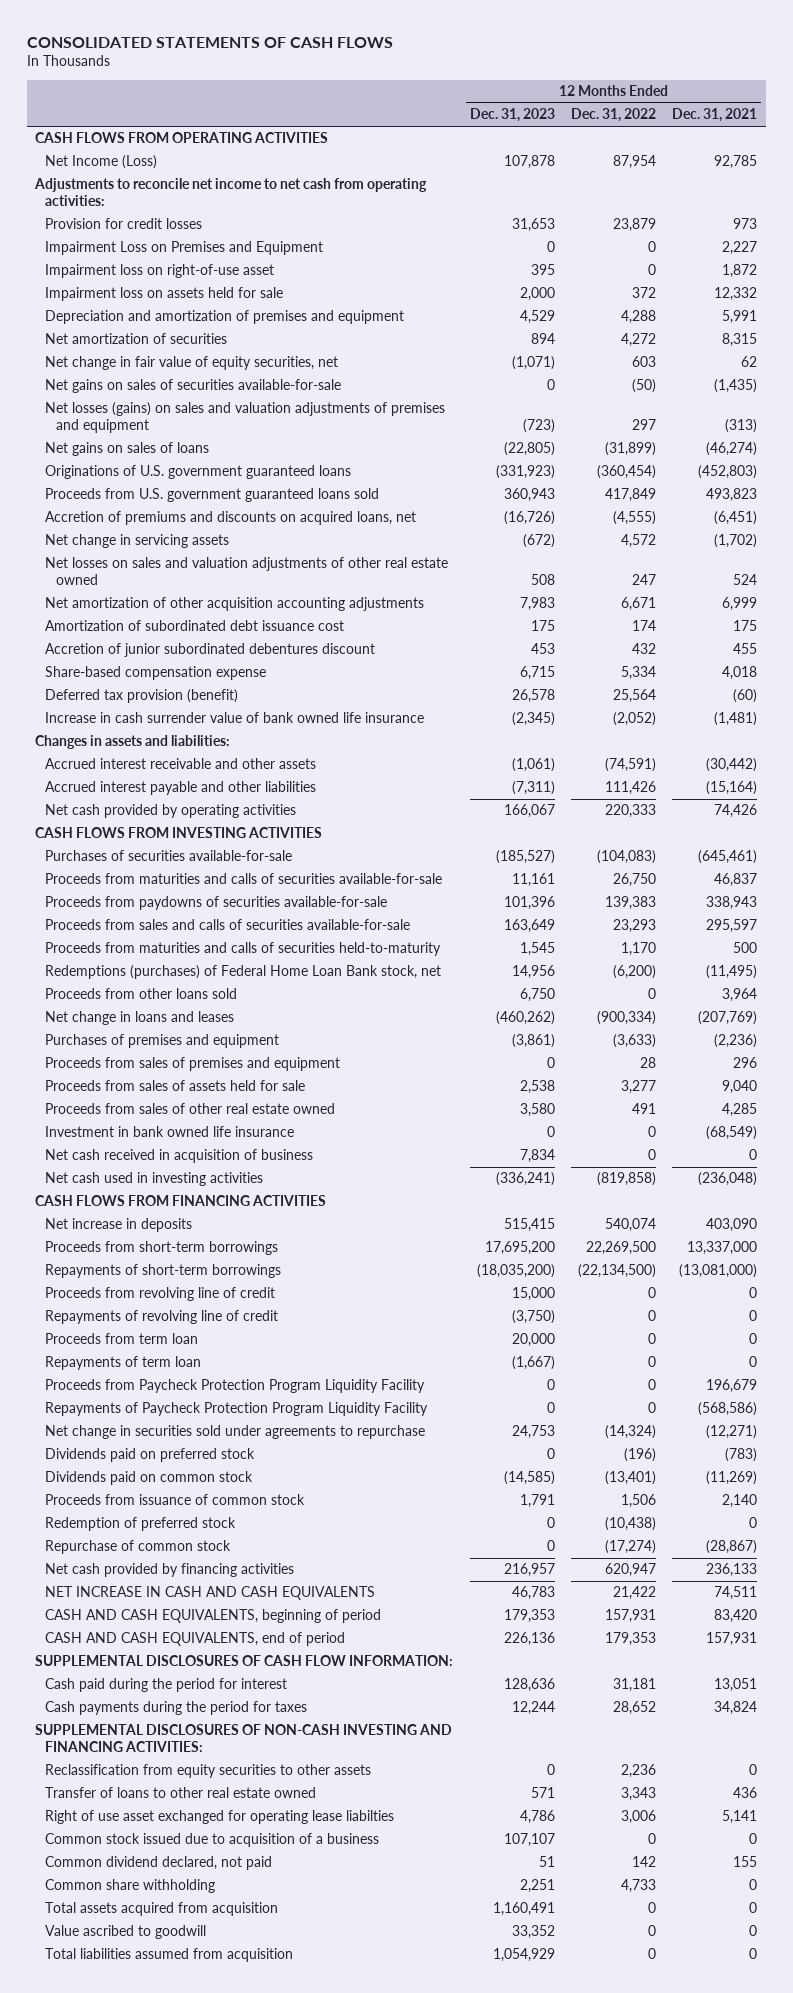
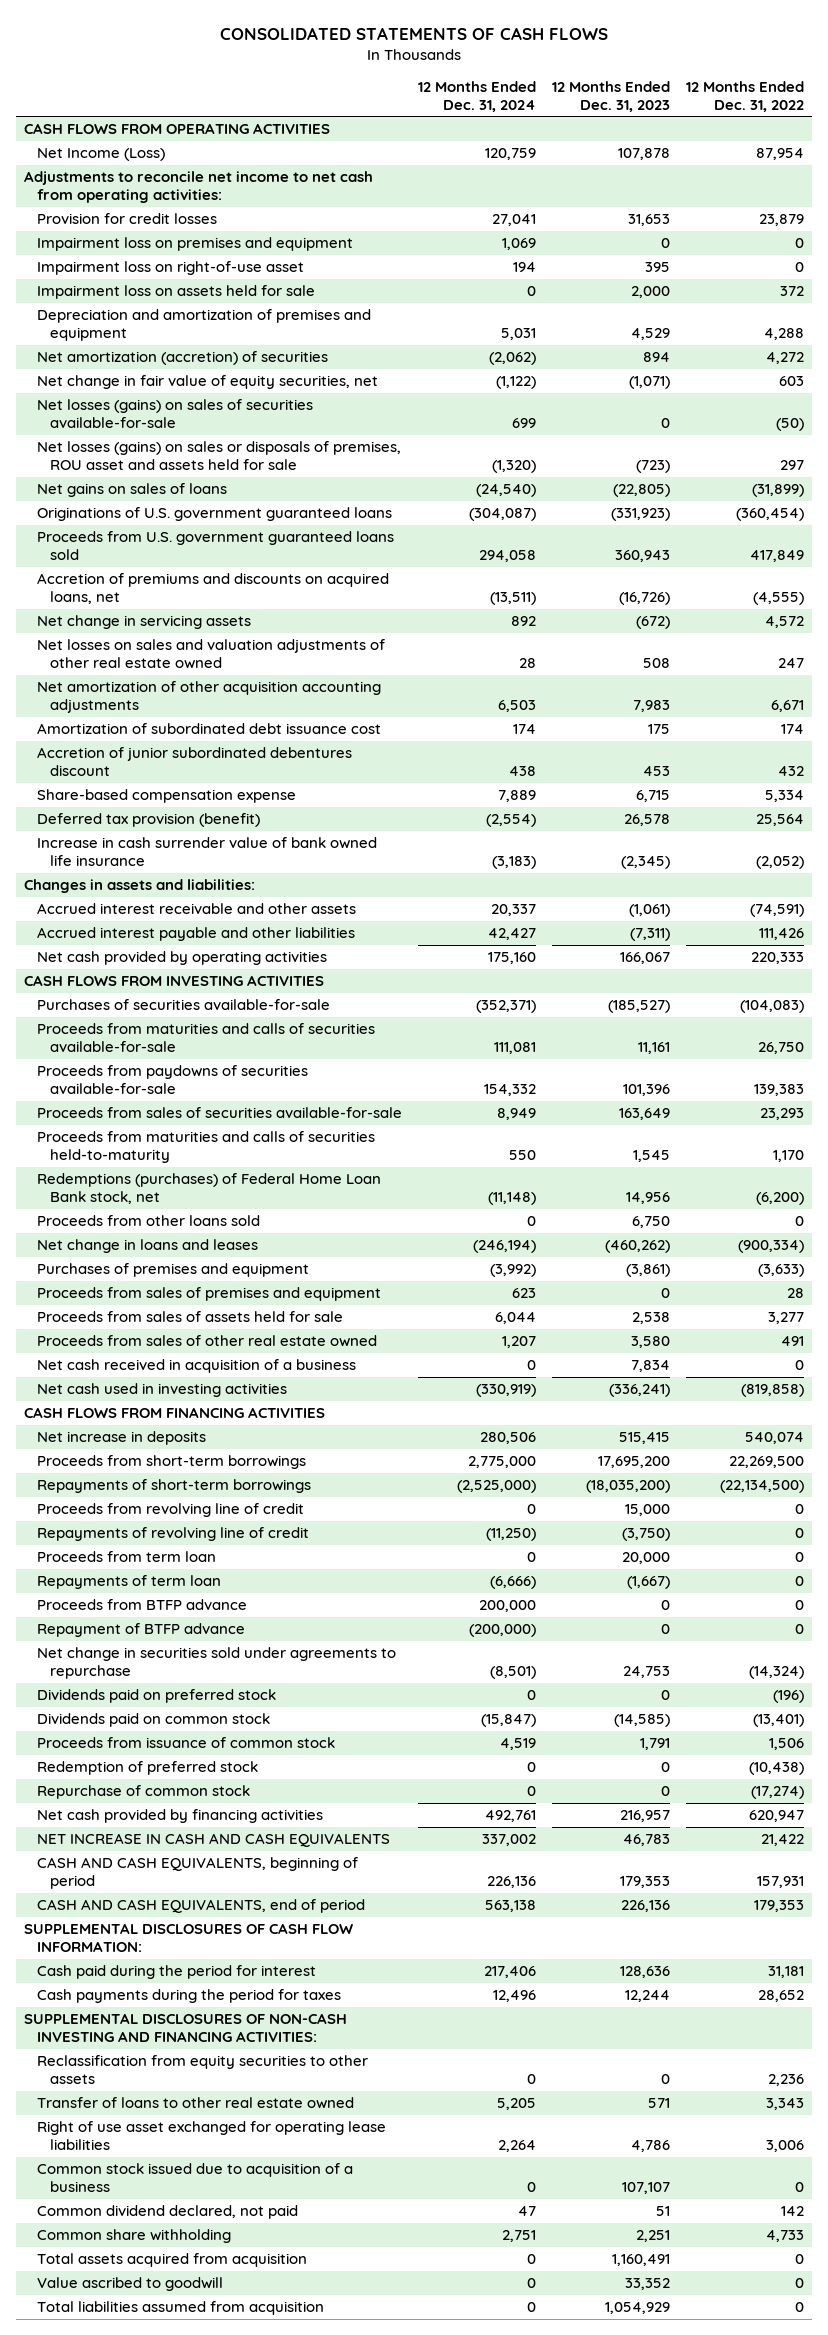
[672,108,758,123] Dec. 31, 2021 -> none
none -> [418,81,537,112] 12 Months Ended Dec. 31, 2024
[45,241,324,256] Impairment Loss on Premises and Equipment -> [37,237,354,252] Impairment loss on premises and equipment
[45,333,228,345] Net amortization of securities -> [37,351,329,366] Net amortization (accretion) of securities
[45,379,342,394] Net gains on sales of securities available-for-sale -> [37,399,314,429] Net losses (gains) on sales of securities available-for-sale
[45,402,446,434] Net losses (gains) on sales and valuation adjustments of premises and equipment -> [37,441,402,471] Net losses (gains) on sales or disposals of premises, ROU asset and assets held for sale
[45,919,411,931] Proceeds from sales and calls of securities available-for-sale -> [37,1107,403,1119] Proceeds from sales of securities available-for-sale
[45,1126,295,1138] Investment in bank owned life insurance -> none
[45,1149,314,1164] Net cash received in acquisition of business -> [37,1359,357,1374] Net cash received in acquisition of a business
[45,1379,426,1394] Proceeds from Paycheck Protection Program Liquidity Facility -> none
[45,1402,429,1417] Repayments of Paycheck Protection Program Liquidity Facility -> none
none -> [37,1599,248,1611] Proceeds from BTFP advance
none -> [37,1623,246,1638] Repayment of BTFP advance
[45,1810,395,1825] Right of use asset exchanged for operating lease liabilties -> [37,2121,387,2151] Right of use asset exchanged for operating lease liabilities

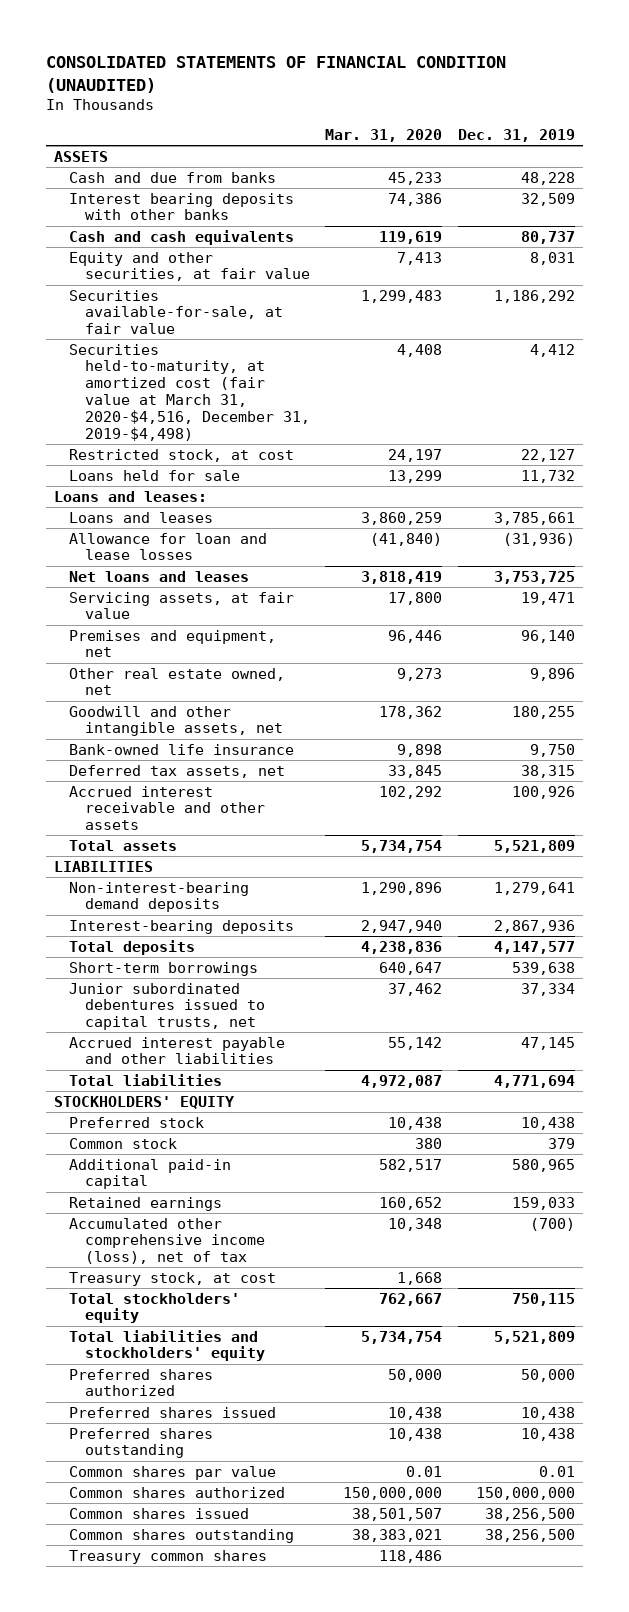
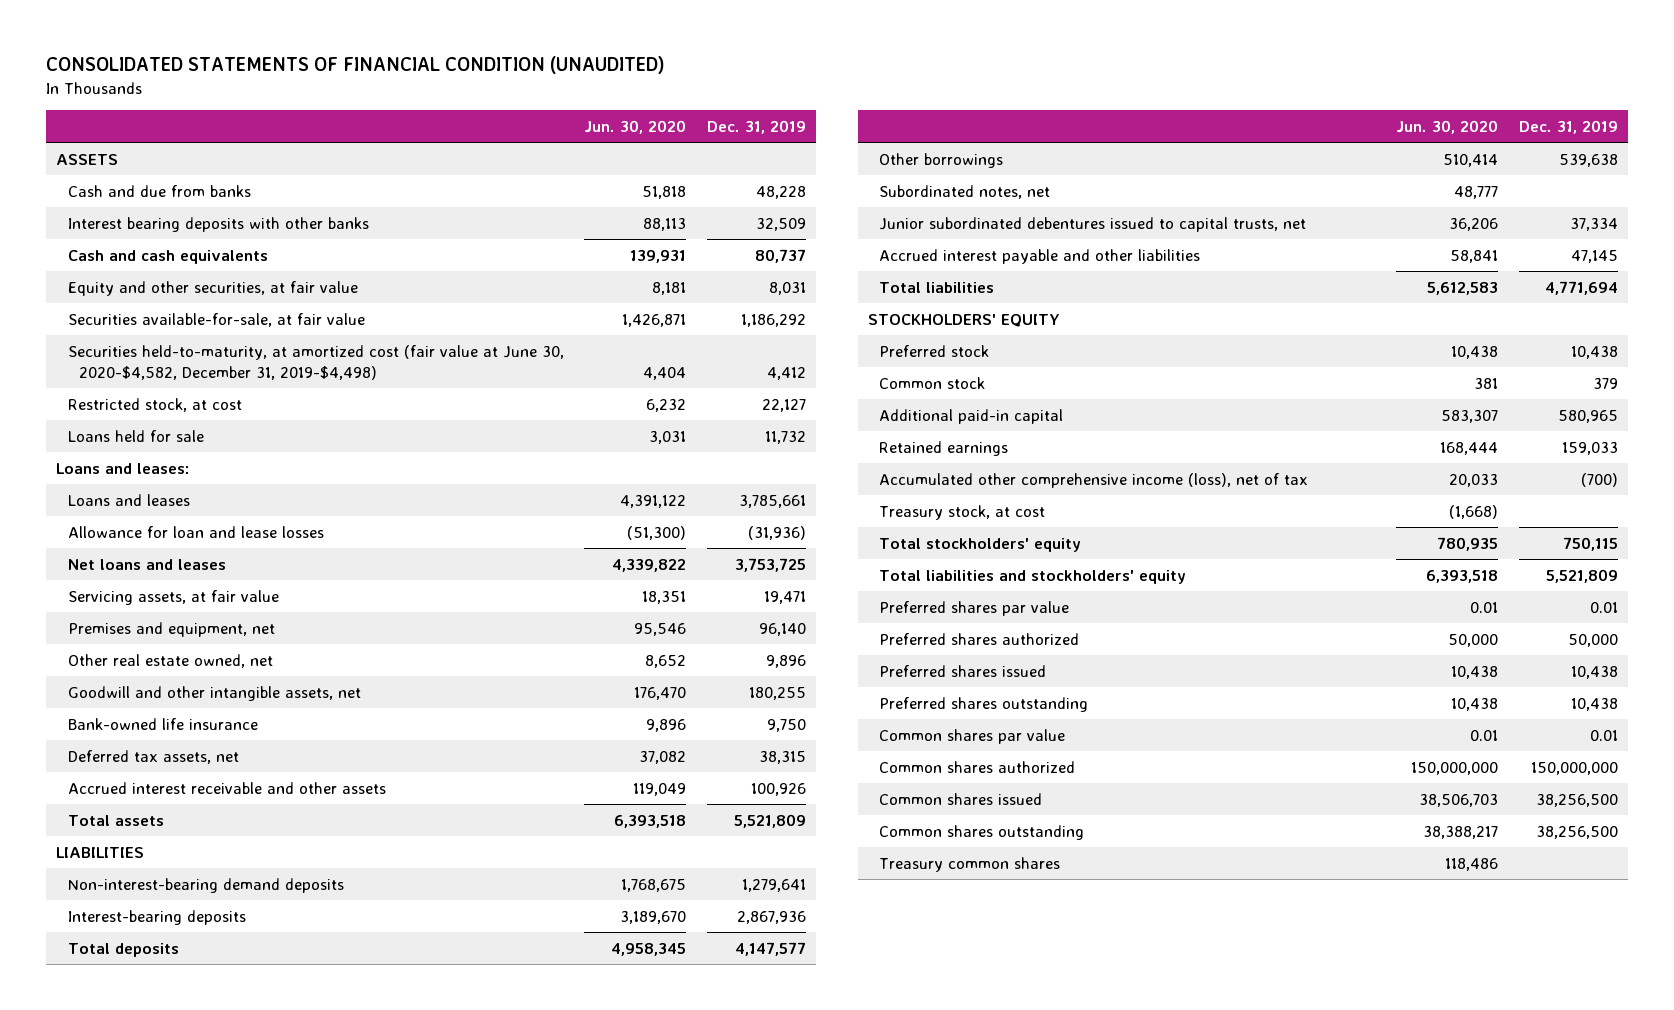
[325,128,443,142] Mar. 31, 2020 -> none
none -> [584,119,687,134] Jun. 30, 2020
[69,343,310,441] Securities held-to-maturity, at amortized cost (fair value at March 31, 2020-$4,516, December 31, 2019-$4,498) -> [67,344,564,380] Securities held-to-maturity, at amortized cost (fair value at June 30, 2020-$4,582, December 31, 2019-$4,498)
[69,961,259,976] Short-term borrowings -> [879,152,1004,168] Other borrowings
none -> [879,184,1051,199] Subordinated notes, net
none -> [879,600,1070,616] Preferred shares par value

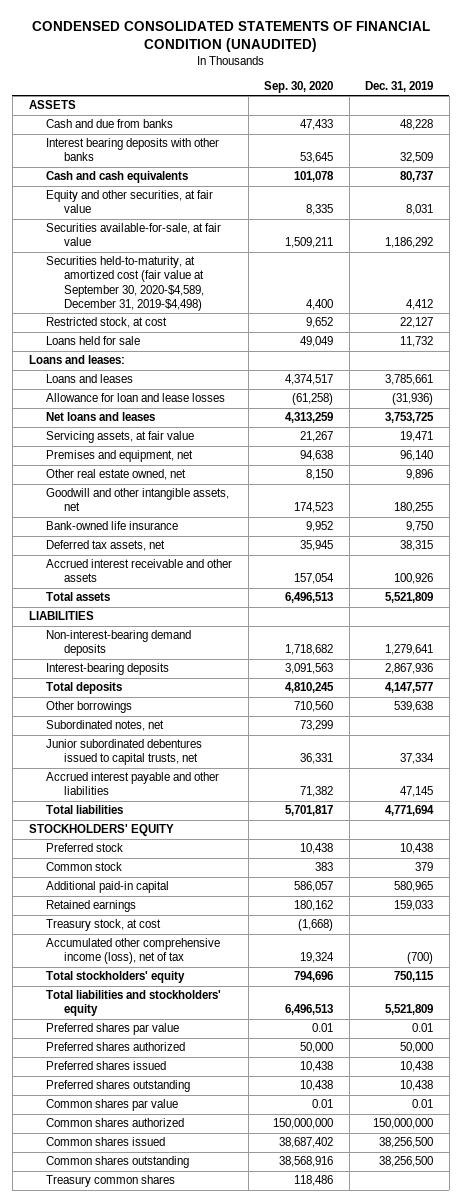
[45,56,665,75] CONSOLIDATED STATEMENTS OF FINANCIAL CONDITION (UNAUDITED) -> [31,20,430,52] CONDENSED CONSOLIDATED STATEMENTS OF FINANCIAL CONDITION (UNAUDITED)
[584,119,687,134] Jun. 30, 2020 -> none
none -> [264,80,334,93] Sep. 30, 2020
[67,344,564,380] Securities held-to-maturity, at amortized cost (fair value at June 30, 2020-$4,582, December 31, 2019-$4,498) -> [46,256,204,311] Securities held-to-maturity, at amortized cost (fair value at September 30, 2020-$4,589, December 31, 2019-$4,498)
[879,472,1309,488] Accumulated other comprehensive income (loss), net of tax -> [46,938,221,965] Accumulated other comprehensive income (loss), net of tax

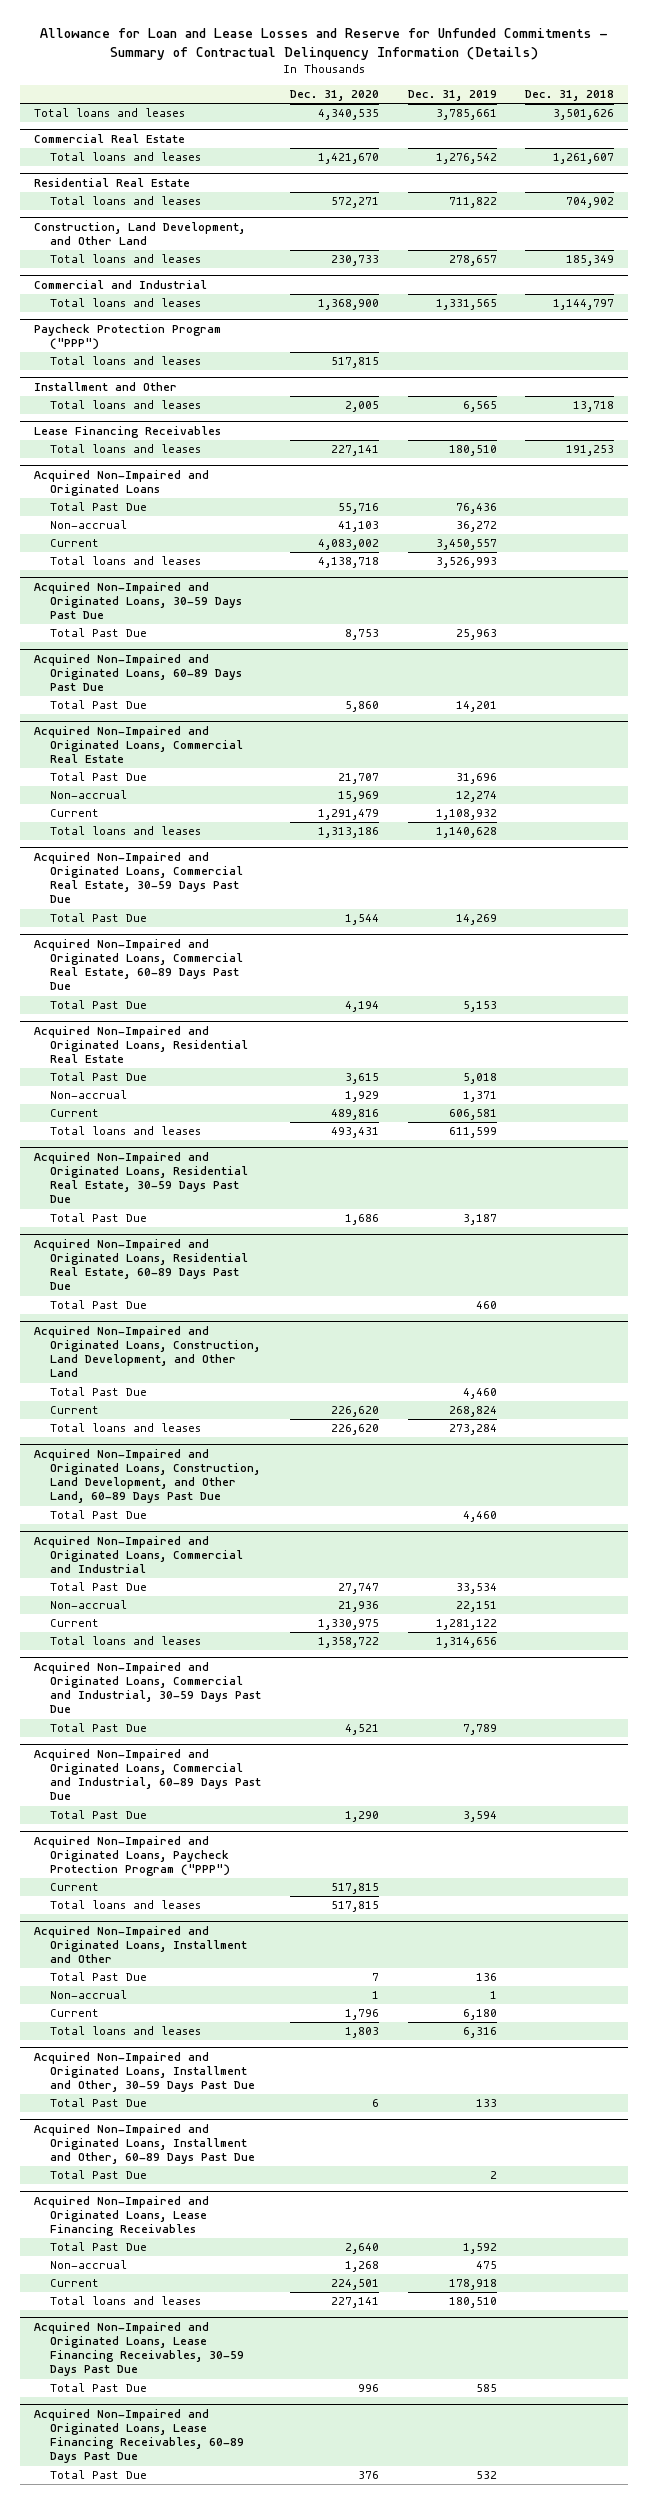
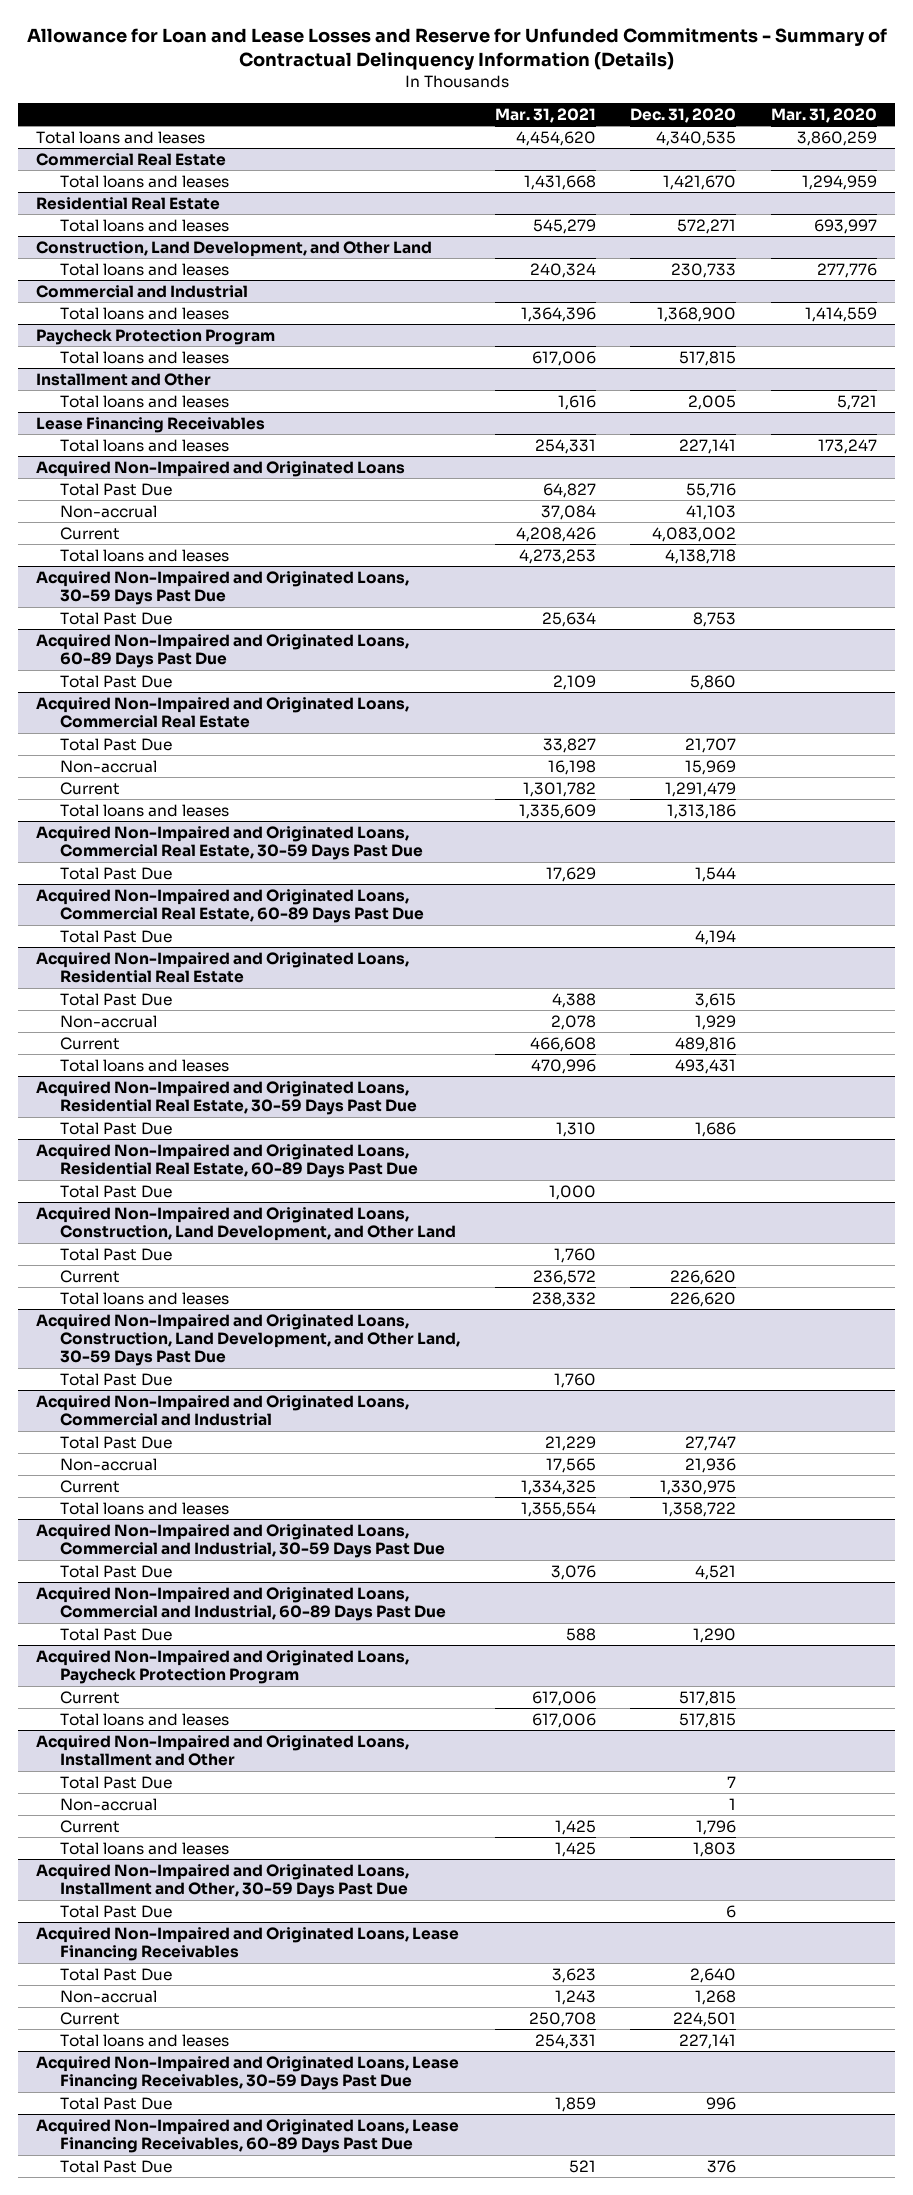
[407,90,497,102] Dec. 31, 2019 -> none
[525,90,615,102] Dec. 31, 2018 -> none
none -> [494,107,596,123] Mar. 31, 2021
none -> [771,107,878,123] Mar. 31, 2020
[33,323,221,350] Paycheck Protection Program ("PPP") -> [35,328,275,345] Paycheck Protection Program
[33,1448,261,1504] Acquired Non-Impaired and Originated Loans, Construction, Land Development, and Other Land, 60-89 Days Past Due -> [35,1313,460,1367] Acquired Non-Impaired and Originated Loans, Construction, Land Development, and Other Land, 30-59 Days Past Due
[33,1835,231,1877] Acquired Non-Impaired and Originated Loans, Paycheck Protection Program ("PPP") -> [35,1649,409,1685] Acquired Non-Impaired and Originated Loans, Paycheck Protection Program
[33,2123,256,2165] Acquired Non-Impaired and Originated Loans, Installment and Other, 60-89 Days Past Due -> none
[50,2170,148,2180] Total Past Due -> none

